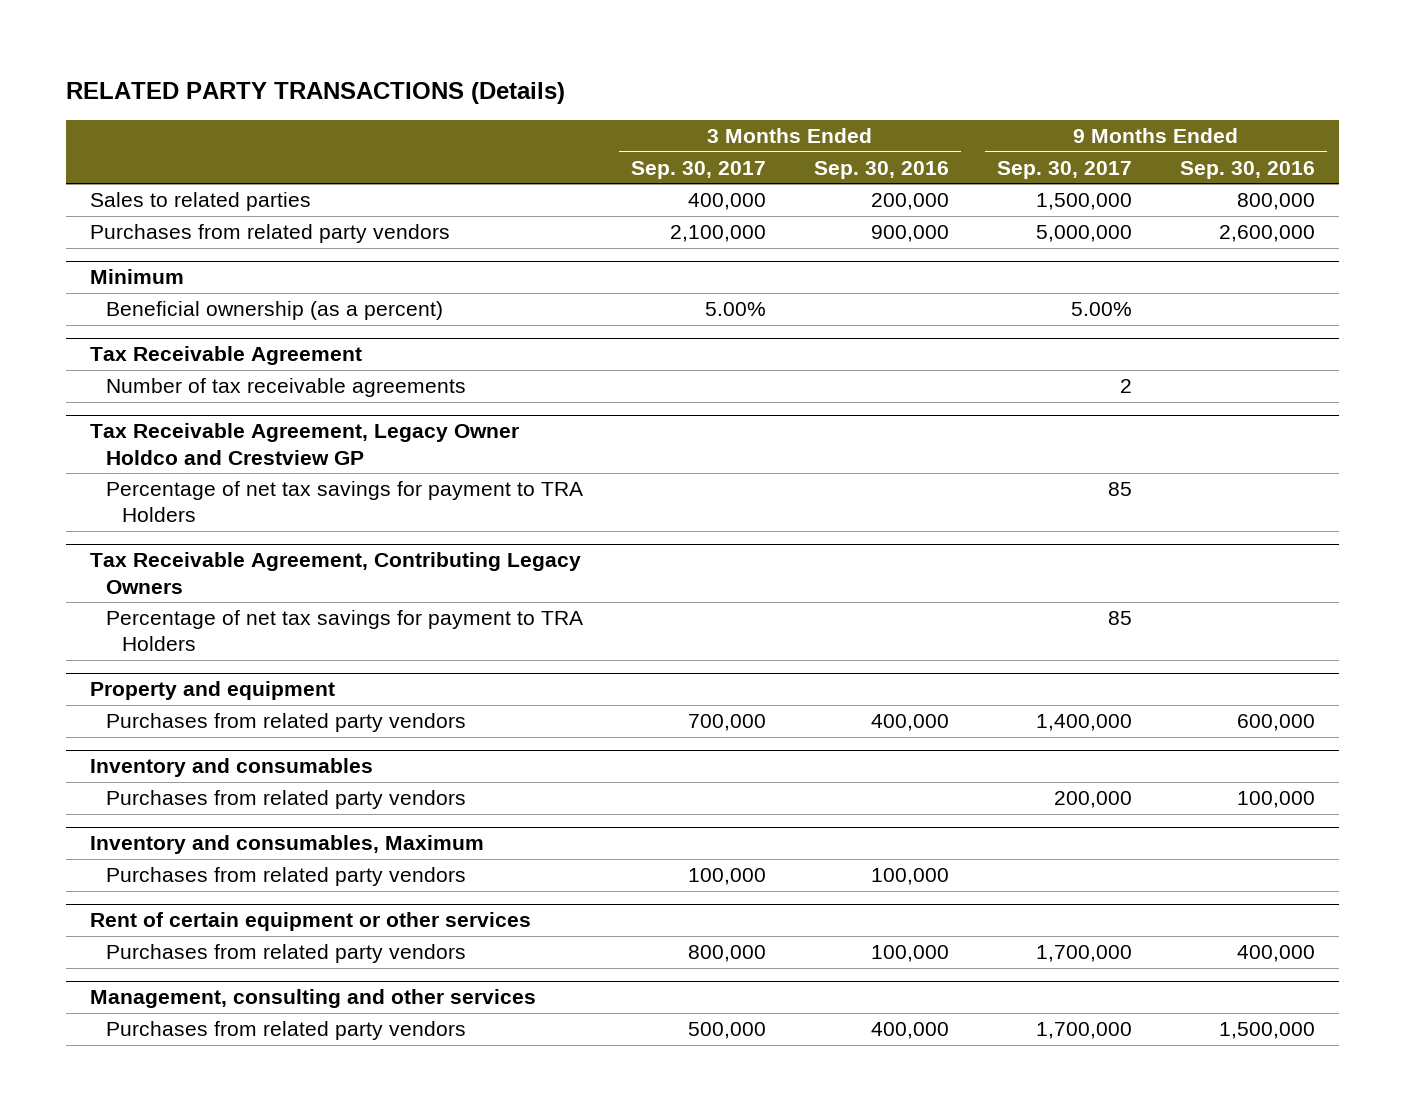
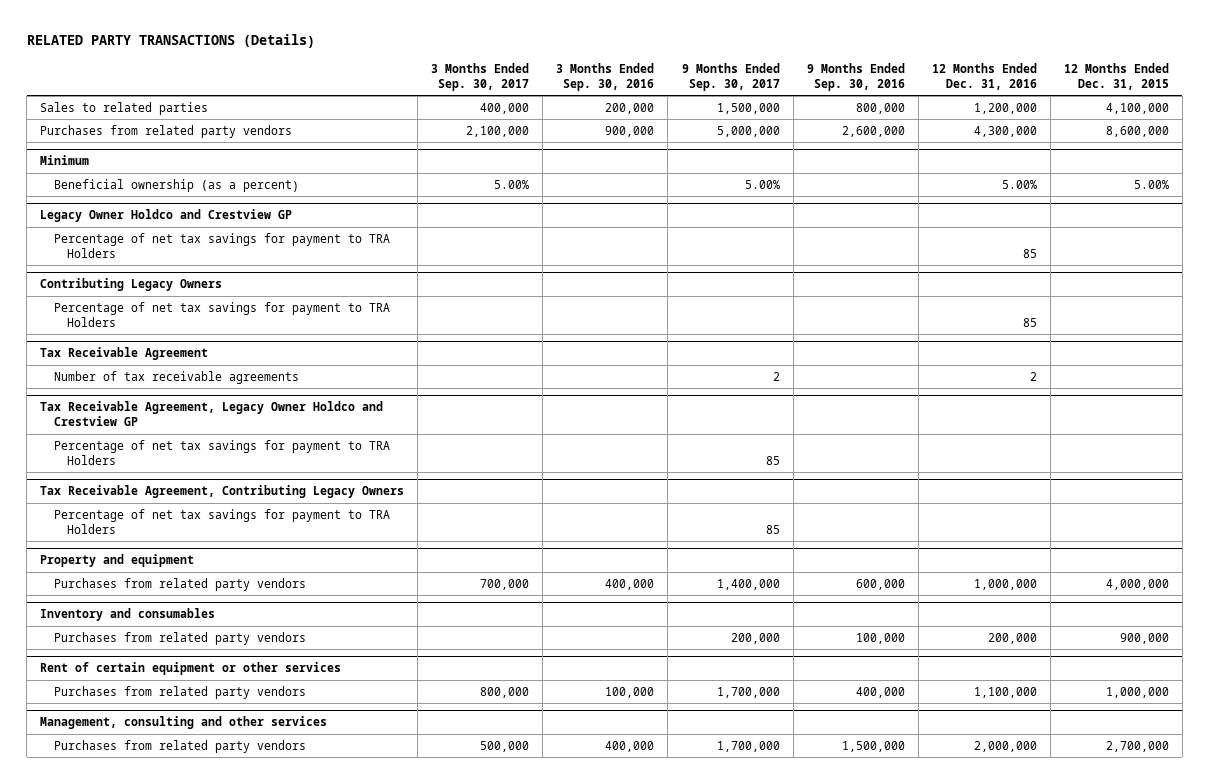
none -> [931,62,1037,90] 12 Months Ended Dec. 31, 2016
none -> [1063,62,1169,90] 12 Months Ended Dec. 31, 2015
none -> [40,209,293,223] Legacy Owner Holdco and Crestview GP
none -> [53,232,390,258] Percentage of net tax savings for payment to TRA Holders
none -> [40,278,223,292] Contributing Legacy Owners
none -> [53,301,390,327] Percentage of net tax savings for payment to TRA Holders
[89,835,484,855] Inventory and consumables, Maximum -> none
[106,867,467,887] Purchases from related party vendors -> none

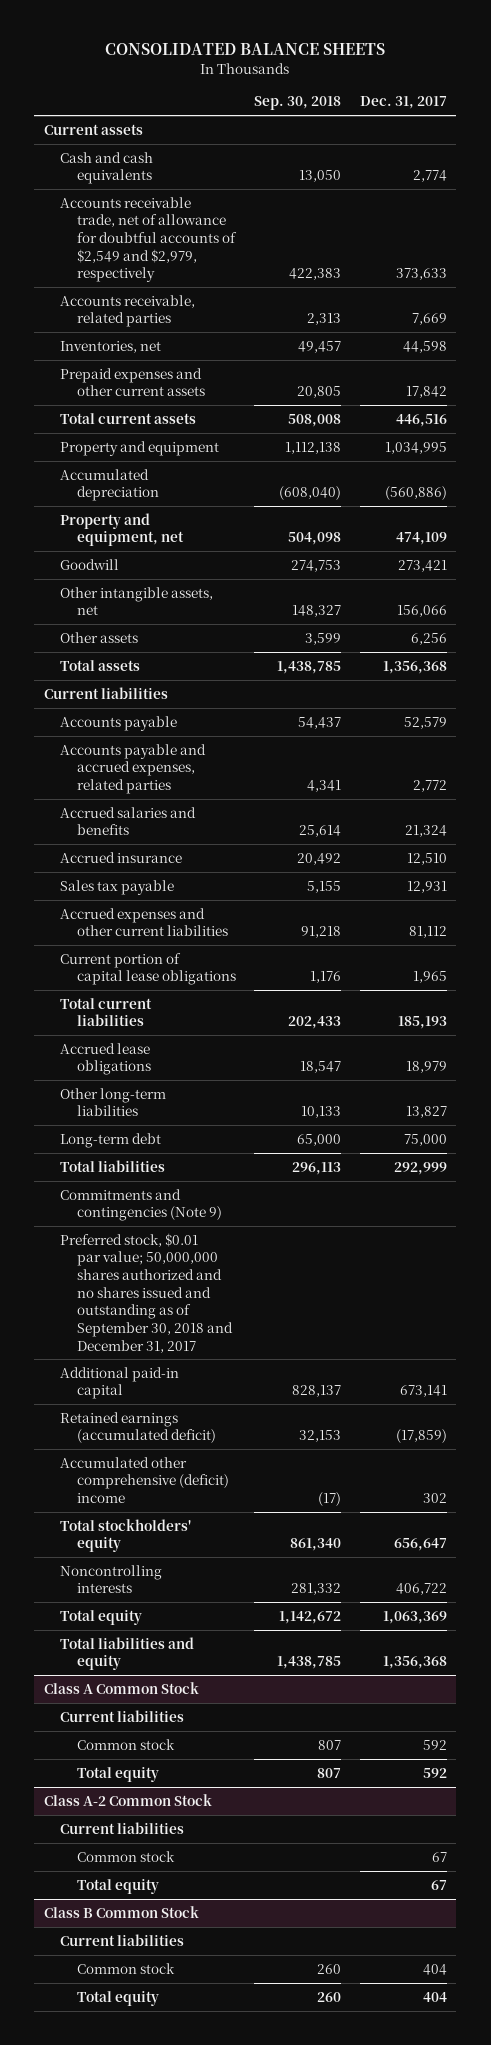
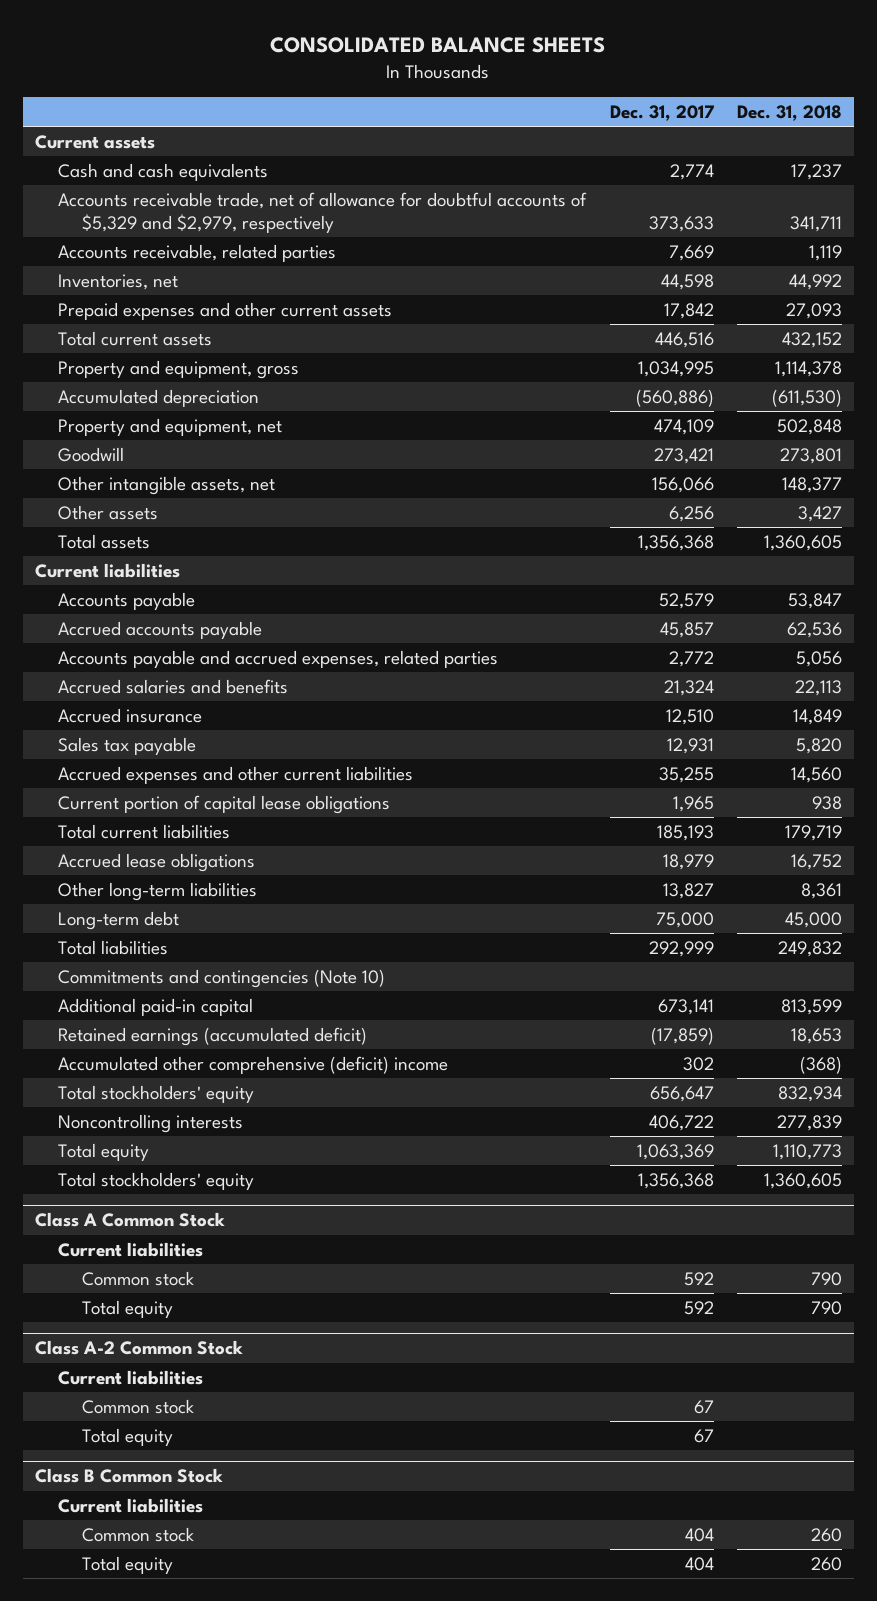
[254,96,342,111] Sep. 30, 2018 -> none
none -> [737,104,843,121] Dec. 31, 2018
[60,196,237,283] Accounts receivable trade, net of allowance for doubtful accounts of $2,549 and $2,979, respectively -> [58,191,588,233] Accounts receivable trade, net of allowance for doubtful accounts of $5,329 and $2,979, respectively
[60,440,220,456] Property and equipment -> [58,359,300,379] Property and equipment, gross
none -> [58,620,263,639] Accrued accounts payable
[408,926,447,939] 81,112 -> [658,766,714,783] 35,255
[60,1232,233,1353] Preferred stock, $0.01 par value; 50,000,000 shares authorized and no shares issued and outstanding as of September 30, 2018 and December 31, 2017 -> none
[60,1188,222,1222] Commitments and contingencies (Note 9) -> [58,968,386,988] Commitments and contingencies (Note 10)
[60,1636,195,1671] Total liabilities and equity -> [58,1171,255,1190] Total stockholders' equity

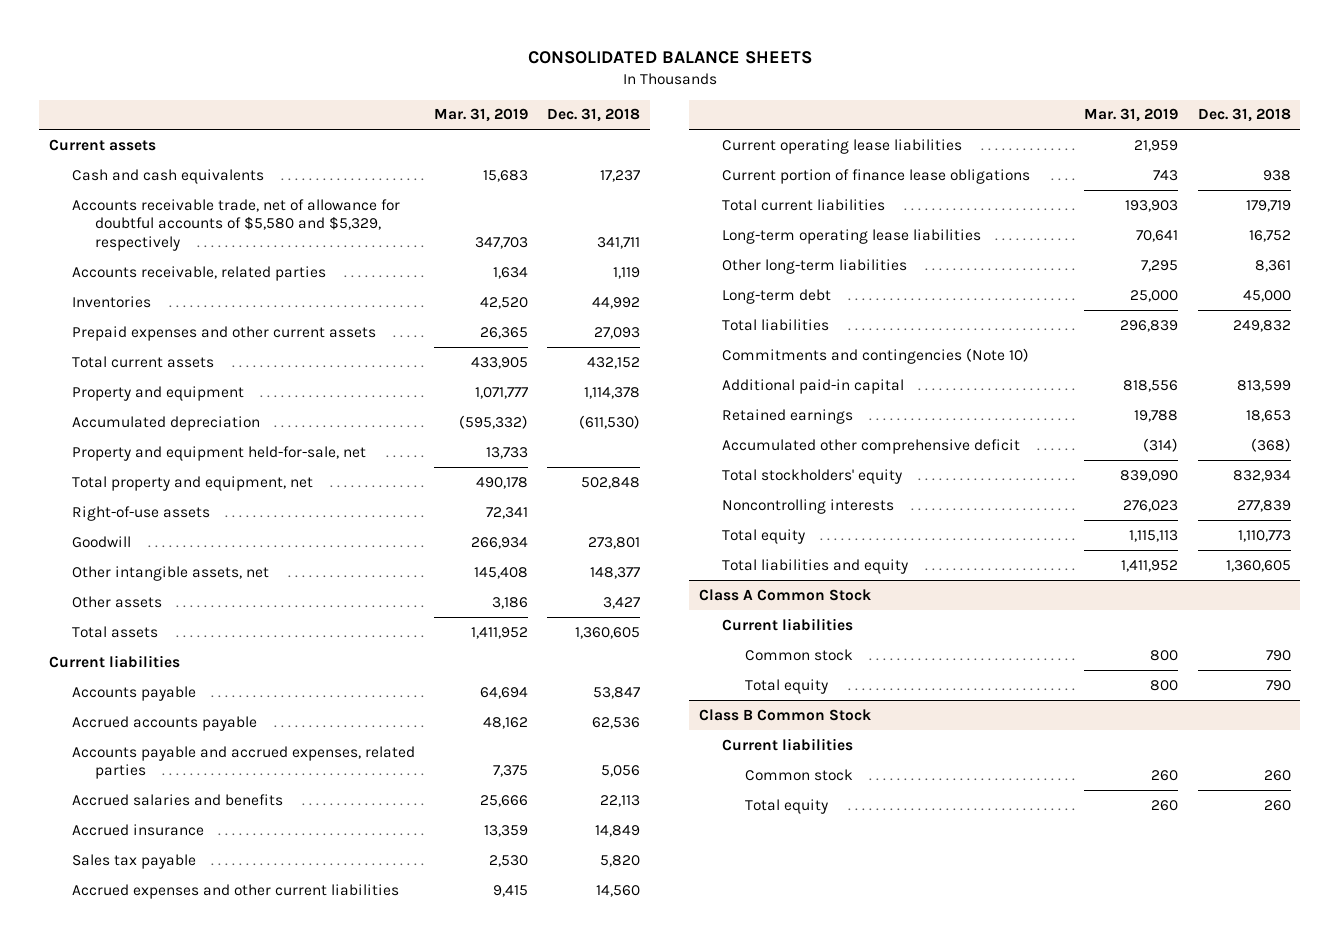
[609,104,714,121] Dec. 31, 2017 -> none
none -> [434,108,529,123] Mar. 31, 2019
[58,191,588,233] Accounts receivable trade, net of allowance for doubtful accounts of $5,329 and $2,979, respectively -> [71,198,400,252] Accounts receivable trade, net of allowance for doubtful accounts of $5,580 and $5,329, respectively
[58,273,179,290] Inventories, net -> [71,295,151,308] Inventories
[58,359,300,379] Property and equipment, gross -> [71,385,244,401] Property and equipment
none -> [71,445,366,461] Property and equipment held-for-sale, net
[58,417,283,436] Property and equipment, net -> [71,475,313,491] Total property and equipment, net
none -> [71,505,210,521] Right-of-use assets
none -> [721,138,962,154] Current operating lease liabilities
[58,794,391,814] Current portion of capital lease obligations -> [721,168,1030,184] Current portion of finance lease obligations
[58,852,256,872] Accrued lease obligations -> [721,228,981,244] Long-term operating lease liabilities
[58,1026,368,1046] Retained earnings (accumulated deficit) -> [721,408,853,424] Retained earnings
[58,1055,449,1074] Accumulated other comprehensive (deficit) income -> [721,438,1020,454] Accumulated other comprehensive deficit
[58,1171,255,1190] Total stockholders' equity -> [721,558,908,574] Total liabilities and equity
[34,1340,243,1356] Class A-2 Common Stock -> none
[58,1369,204,1385] Current liabilities -> none
[82,1398,195,1414] Common stock -> none
[82,1427,174,1446] Total equity -> none

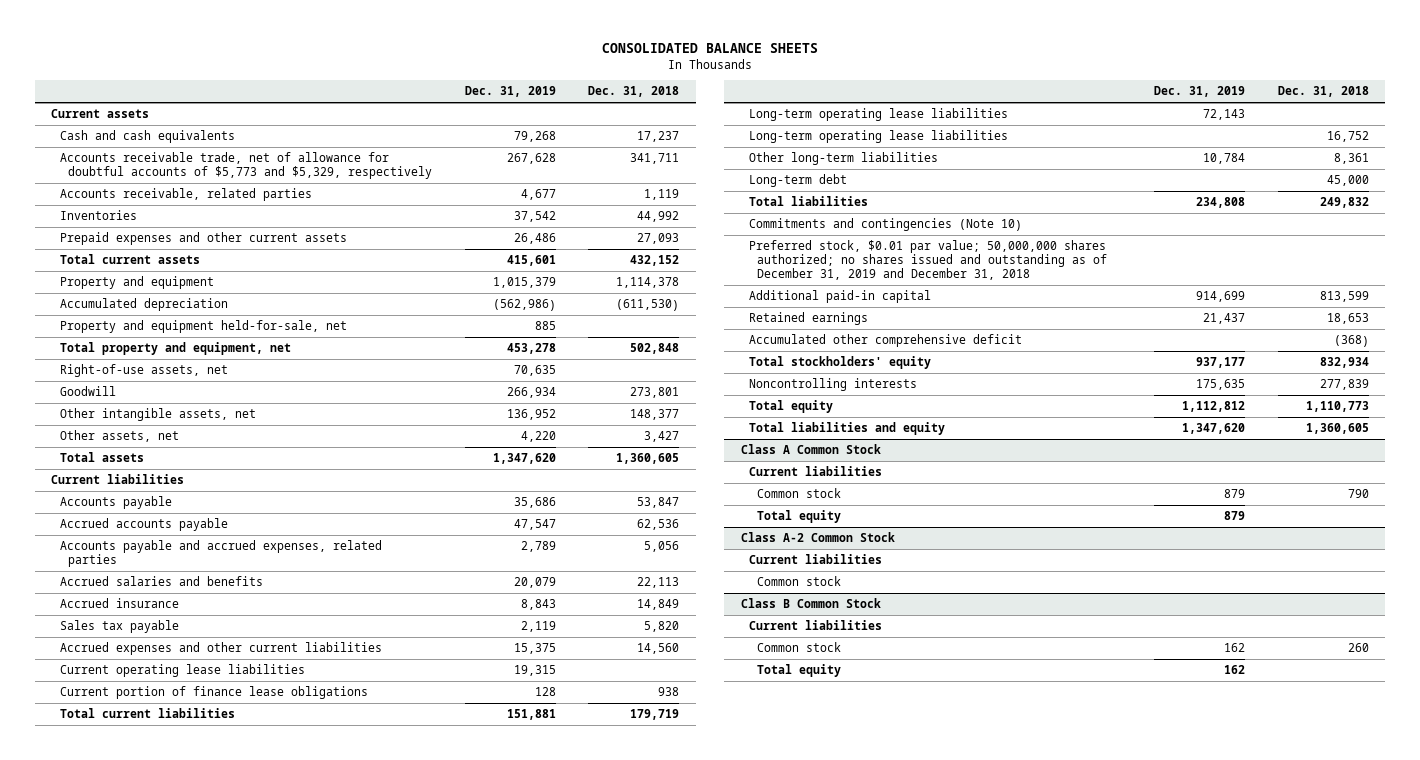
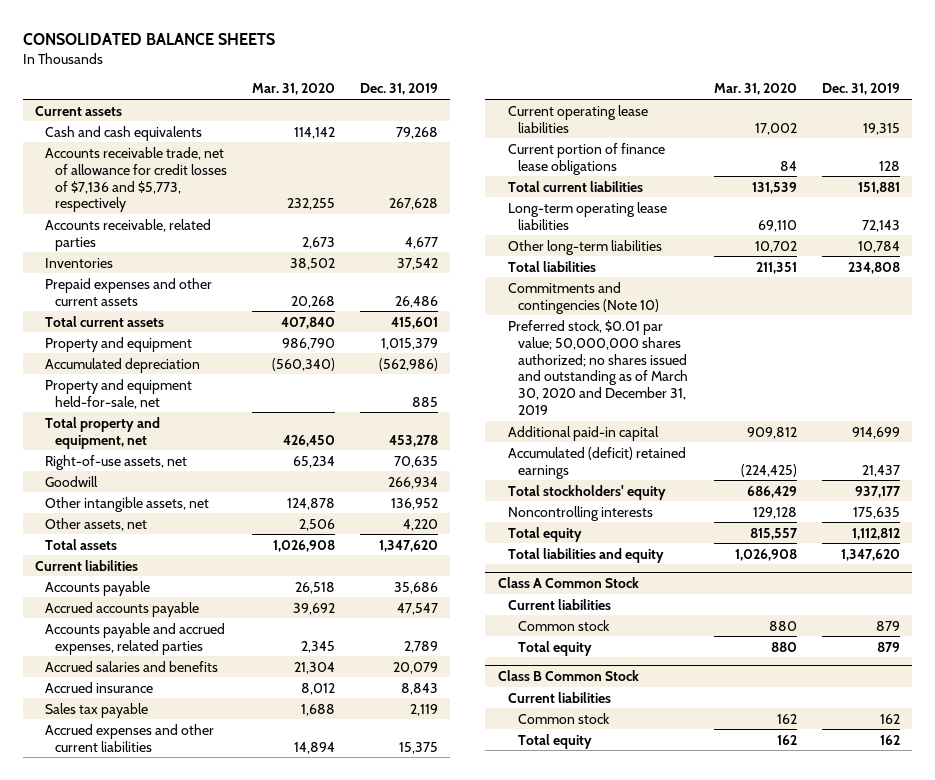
[588,86,680,98] Dec. 31, 2018 -> none
none -> [252,83,336,96] Mar. 31, 2020
[59,152,433,180] Accounts receivable trade, net of allowance for doubtful accounts of $5,773 and $5,329, respectively -> [45,146,228,213] Accounts receivable trade, net of allowance for credit losses of $7,136 and $5,773, respectively
[749,130,1009,144] Long-term operating lease liabilities -> none
[749,174,848,188] Long-term debt -> none
[749,240,1108,280] Preferred stock, $0.01 par value; 50,000,000 shares authorized; no shares issued and outstanding as of December 31, 2019 and December 31, 2018 -> [507,319,688,416] Preferred stock, $0.01 par value; 50,000,000 shares authorized; no shares issued and outstanding as of March 30, 2020 and December 31, 2019
[749,334,1023,348] Accumulated other comprehensive deficit -> none
[749,312,869,326] Retained earnings -> [507,446,686,479] Accumulated (deficit) retained earnings
[740,532,895,543] Class A-2 Common Stock -> none
[749,554,883,565] Current liabilities -> none
[757,576,842,587] Common stock -> none

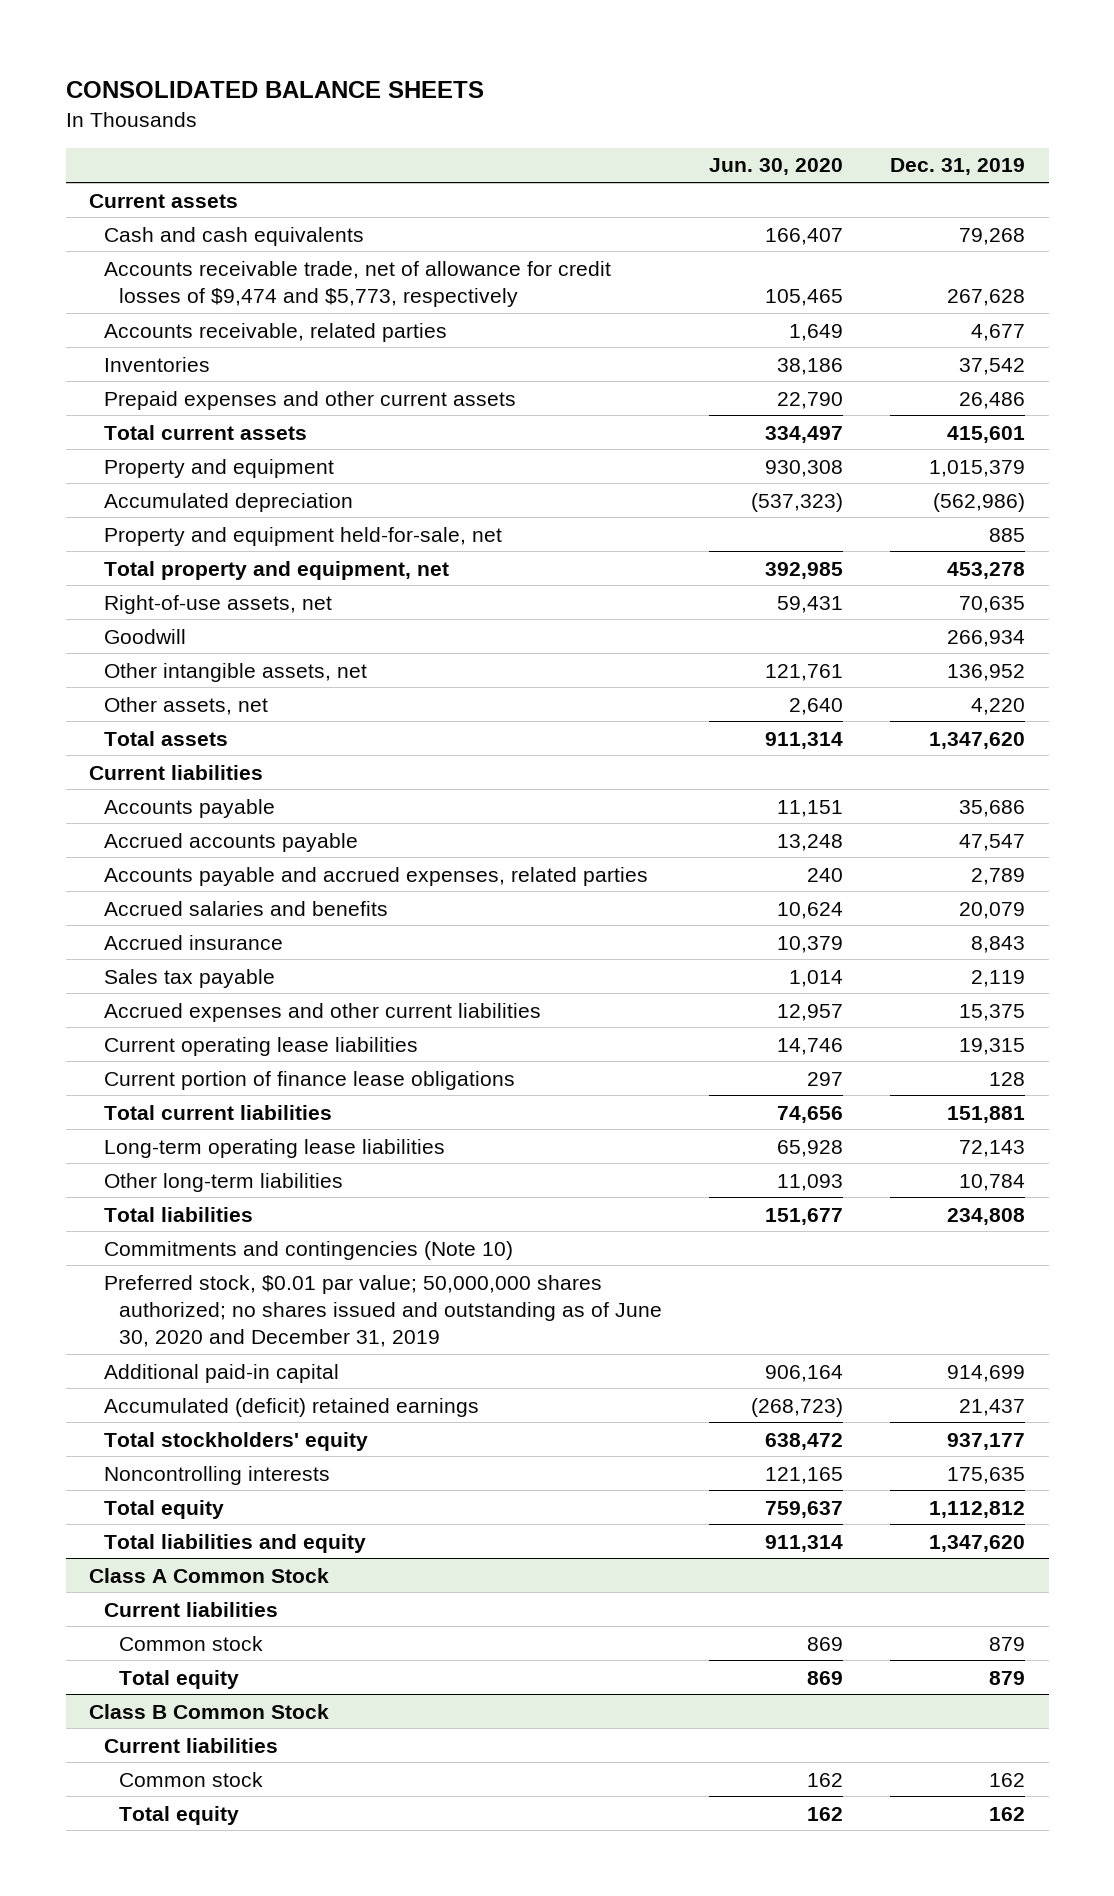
[252,83,336,96] Mar. 31, 2020 -> none
none -> [709,158,844,176] Jun. 30, 2020
[45,146,228,213] Accounts receivable trade, net of allowance for credit losses of $7,136 and $5,773, respectively -> [104,260,612,307] Accounts receivable trade, net of allowance for credit losses of $9,474 and $5,773, respectively
[507,319,688,416] Preferred stock, $0.01 par value; 50,000,000 shares authorized; no shares issued and outstanding as of March 30, 2020 and December 31, 2019 -> [104,1274,662,1348] Preferred stock, $0.01 par value; 50,000,000 shares authorized; no shares issued and outstanding as of June 30, 2020 and December 31, 2019

